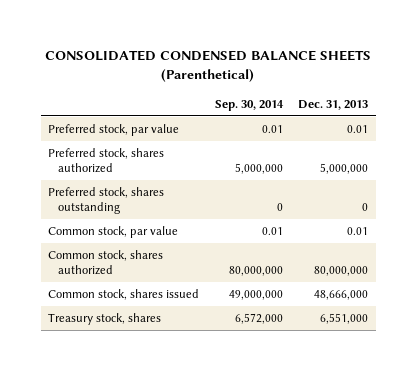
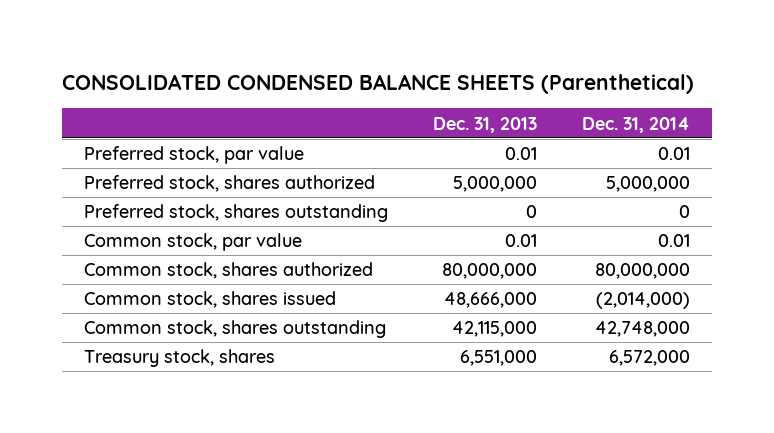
[214,99,284,111] Sep. 30, 2014 -> none
none -> [581,116,690,133] Dec. 31, 2014
none -> [84,320,387,339] Common stock, shares outstanding

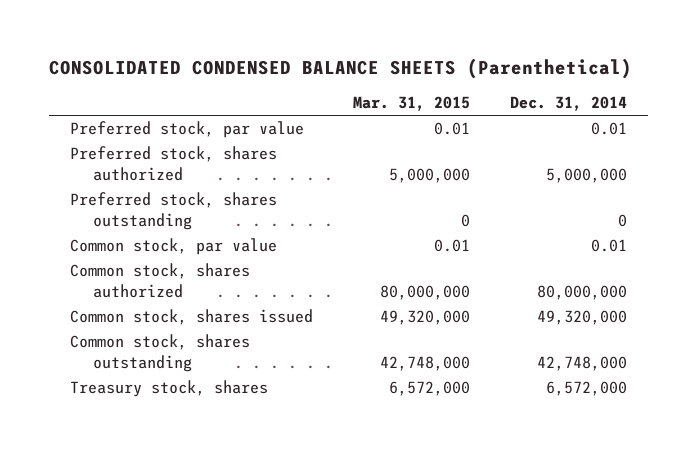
[433,116,538,133] Dec. 31, 2013 -> none
none -> [352,96,470,112] Mar. 31, 2015
[595,292,690,310] (2,014,000) -> [537,310,628,326] 49,320,000

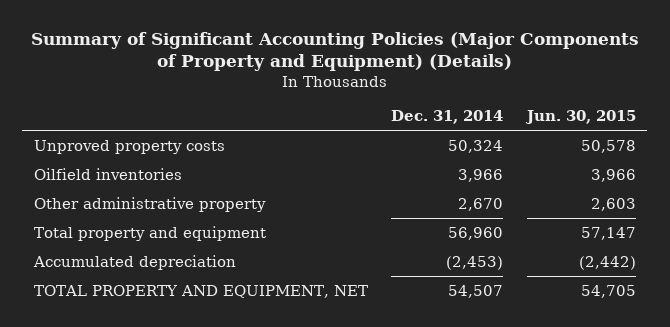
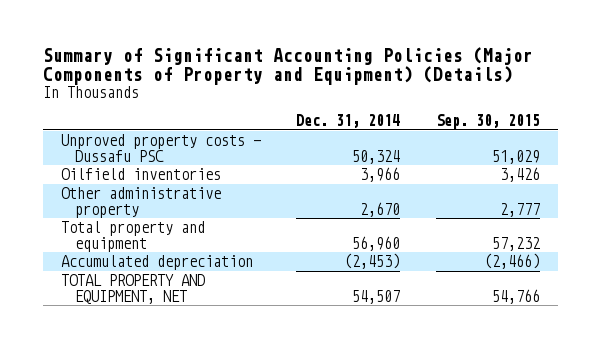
[524,110,636,125] Jun. 30, 2015 -> none
none -> [436,114,541,130] Sep. 30, 2015
[33,139,225,154] Unproved property costs -> [60,134,261,162] Unproved property costs - Dussafu PSC

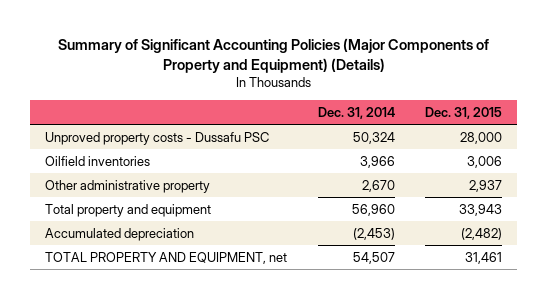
[436,114,541,130] Sep. 30, 2015 -> none
none -> [424,106,502,119] Dec. 31, 2015
[60,274,205,304] TOTAL PROPERTY AND EQUIPMENT, NET -> [45,251,288,264] TOTAL PROPERTY AND EQUIPMENT, net

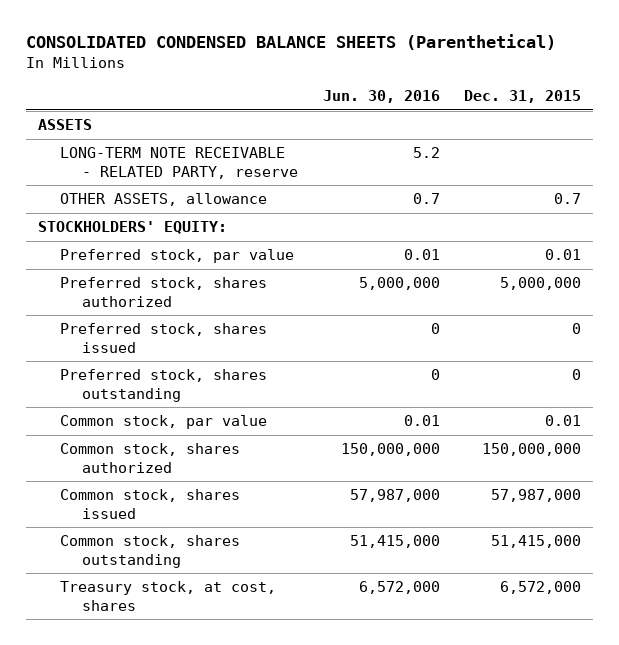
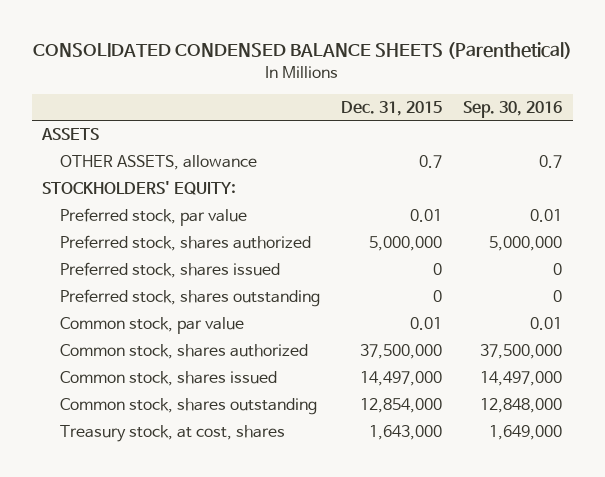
[322,90,440,104] Jun. 30, 2016 -> none
none -> [463,100,563,118] Sep. 30, 2016
[60,147,299,179] LONG-TERM NOTE RECEIVABLE - RELATED PARTY, reserve -> none
[481,443,581,457] 150,000,000 -> [360,344,443,360] 37,500,000
[490,489,581,503] 57,987,000 -> [360,371,443,387] 14,497,000
[490,535,581,549] 51,415,000 -> [360,398,443,414] 12,854,000
[499,581,581,595] 6,572,000 -> [369,425,443,441] 1,643,000

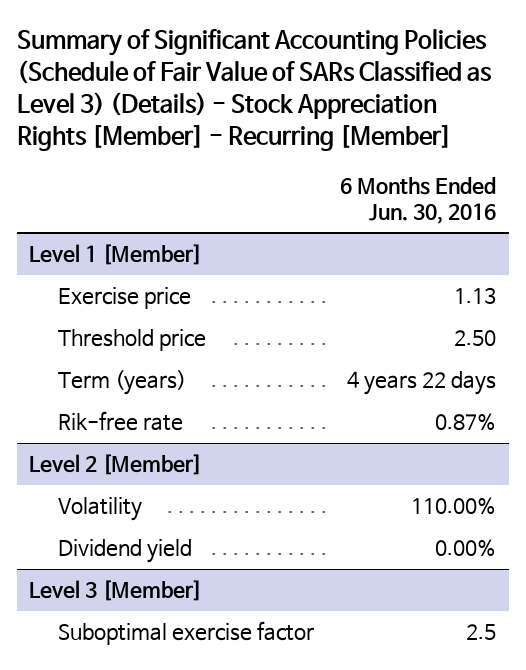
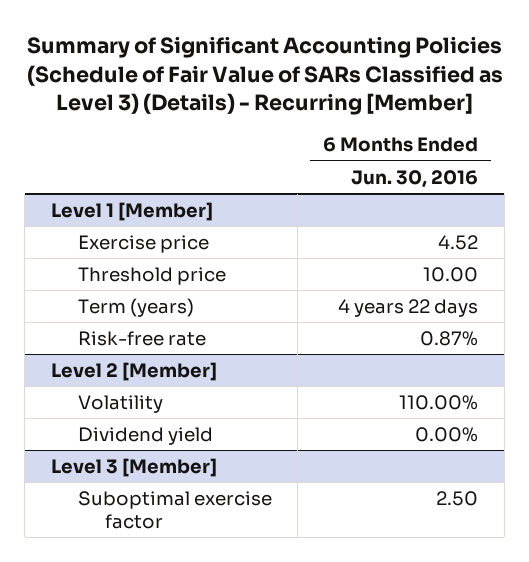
[16,29,492,151] Summary of Significant Accounting Policies (Schedule of Fair Value of SARs Classified as Level 3) (Details) - Stock Appreciation Rights [Member] - Recurring [Member] -> [26,36,503,116] Summary of Significant Accounting Policies (Schedule of Fair Value of SARs Classified as Level 3) (Details) - Recurring [Member]
[454,287,497,305] 1.13 -> [438,234,479,250] 4.52
[454,330,497,347] 2.50 -> [423,266,479,282] 10.00
[58,411,184,432] Rik-free rate -> [77,330,206,346] Risk-free rate
[466,624,497,641] 2.5 -> [436,490,479,506] 2.50

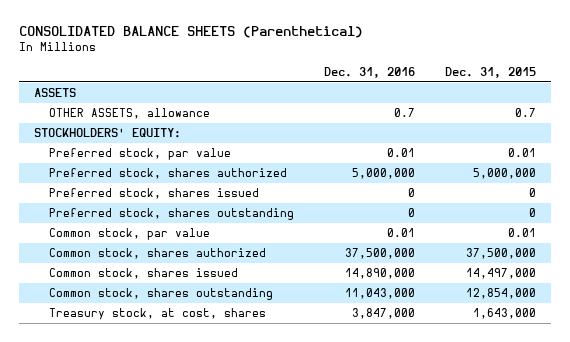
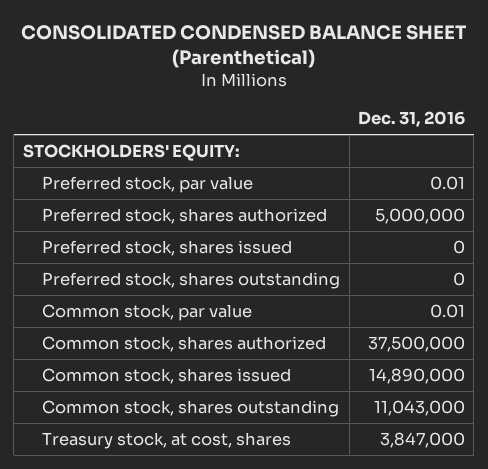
[19,26,364,39] CONSOLIDATED BALANCE SHEETS (Parenthetical) -> [20,25,467,69] CONSOLIDATED CONDENSED BALANCE SHEET (Parenthetical)
[445,66,537,78] Dec. 31, 2015 -> none
[34,88,77,98] ASSETS -> none
[49,108,211,120] OTHER ASSETS, allowance -> none

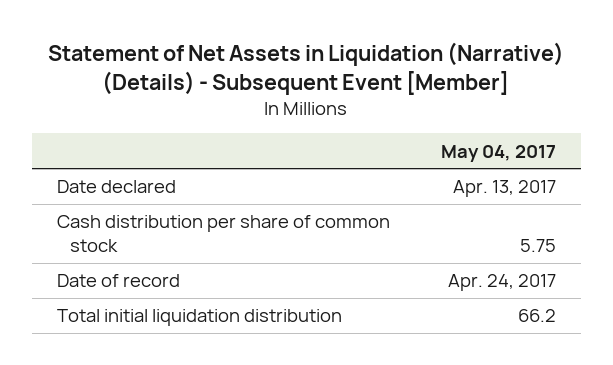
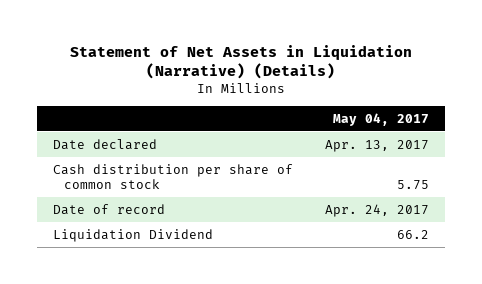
[48,41,565,95] Statement of Net Assets in Liquidation (Narrative) (Details) - Subsequent Event [Member] -> [69,44,412,80] Statement of Net Assets in Liquidation (Narrative) (Details)
[57,309,343,327] Total initial liquidation distribution -> [52,228,213,242] Liquidation Dividend

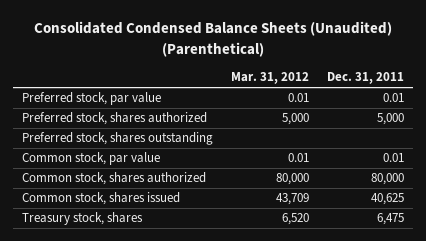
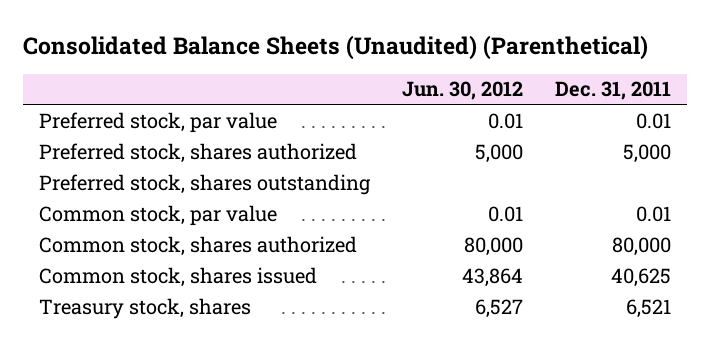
[33,21,392,57] Consolidated Condensed Balance Sheets (Unaudited) (Parenthetical) -> [23,35,649,61] Consolidated Balance Sheets (Unaudited) (Parenthetical)
[230,72,309,85] Mar. 31, 2012 -> none
none -> [401,81,523,101] Jun. 30, 2012
[376,213,404,226] 6,475 -> [625,299,671,319] 6,521

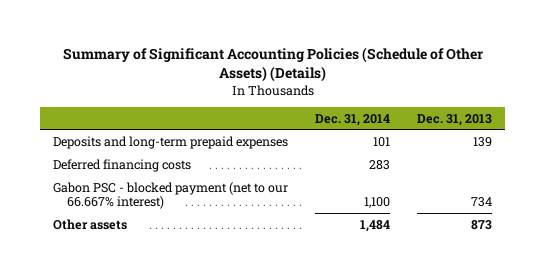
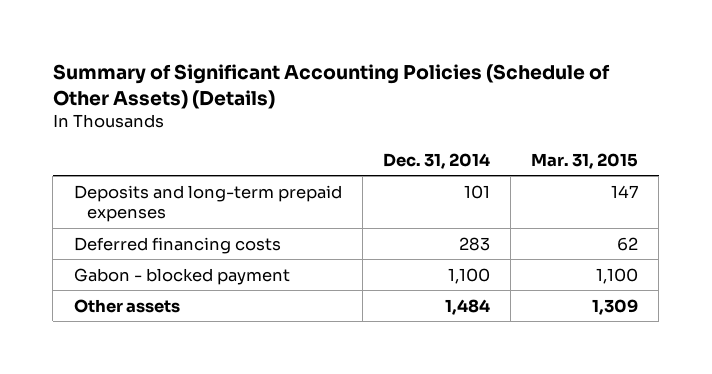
[416,113,492,126] Dec. 31, 2013 -> none
none -> [531,152,639,169] Mar. 31, 2015
[53,181,289,209] Gabon PSC - blocked payment (net to our 66.667% interest) -> [73,267,290,285] Gabon - blocked payment

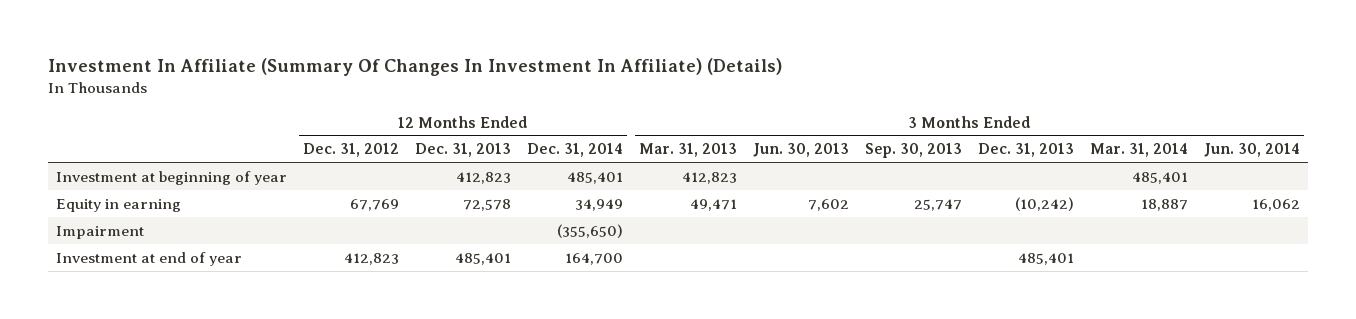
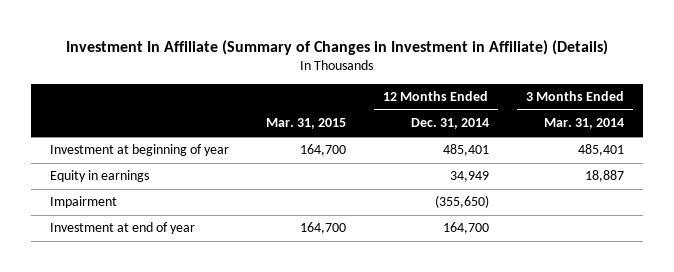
[48,58,783,77] Investment In Affiliate (Summary Of Changes In Investment In Affiliate) (Details) -> [65,40,608,56] Investment In Affiliate (Summary of Changes in Investment in Affiliate) (Details)
[303,143,400,158] Dec. 31, 2012 -> none
[415,143,512,158] Dec. 31, 2013 -> none
[639,143,738,158] Mar. 31, 2013 -> none
[752,143,849,158] Jun. 30, 2013 -> none
[864,143,962,159] Sep. 30, 2013 -> none
[977,143,1074,158] Dec. 31, 2013 -> none
[1203,143,1300,158] Jun. 30, 2014 -> none
none -> [266,118,347,130] Mar. 31, 2015
[56,198,182,212] Equity in earning -> [49,170,149,183] Equity in earnings

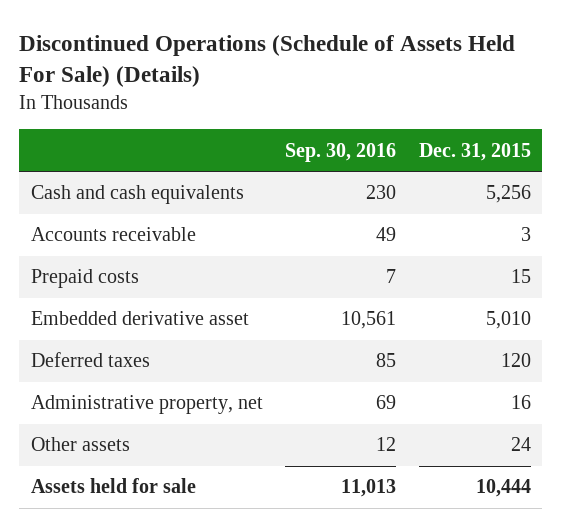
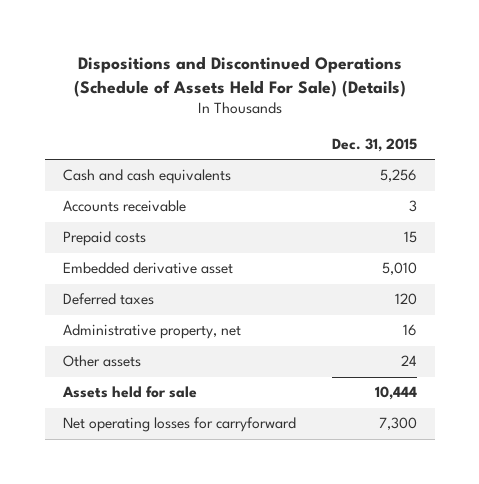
[19,34,516,88] Discontinued Operations (Schedule of Assets Held For Sale) (Details) -> [73,55,406,97] Dispositions and Discontinued Operations (Schedule of Assets Held For Sale) (Details)
[285,142,397,162] Sep. 30, 2016 -> none
none -> [62,417,296,433] Net operating losses for carryforward

